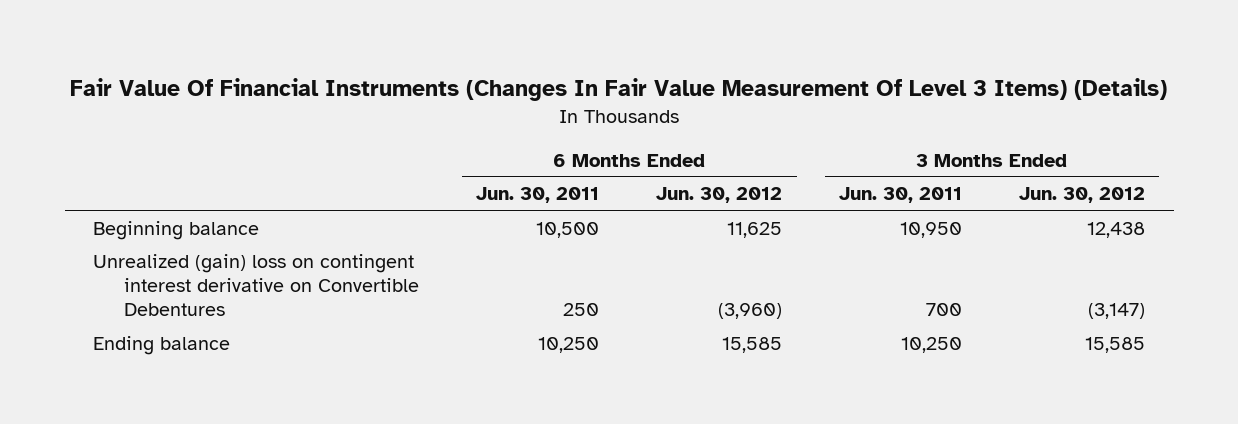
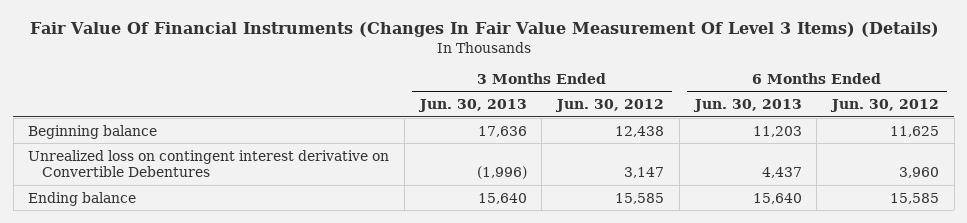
[476,187,600,204] Jun. 30, 2011 -> none
[839,187,963,204] Jun. 30, 2011 -> none
none -> [417,99,527,113] Jun. 30, 2013
none -> [692,99,802,113] Jun. 30, 2013
[93,253,420,317] Unrealized (gain) loss on contingent interest derivative on Convertible Debentures -> [28,149,390,178] Unrealized loss on contingent interest derivative on Convertible Debentures
[718,303,783,320] (3,960) -> [898,167,939,179] 3,960
[1088,303,1146,320] (3,147) -> [624,167,665,179] 3,147

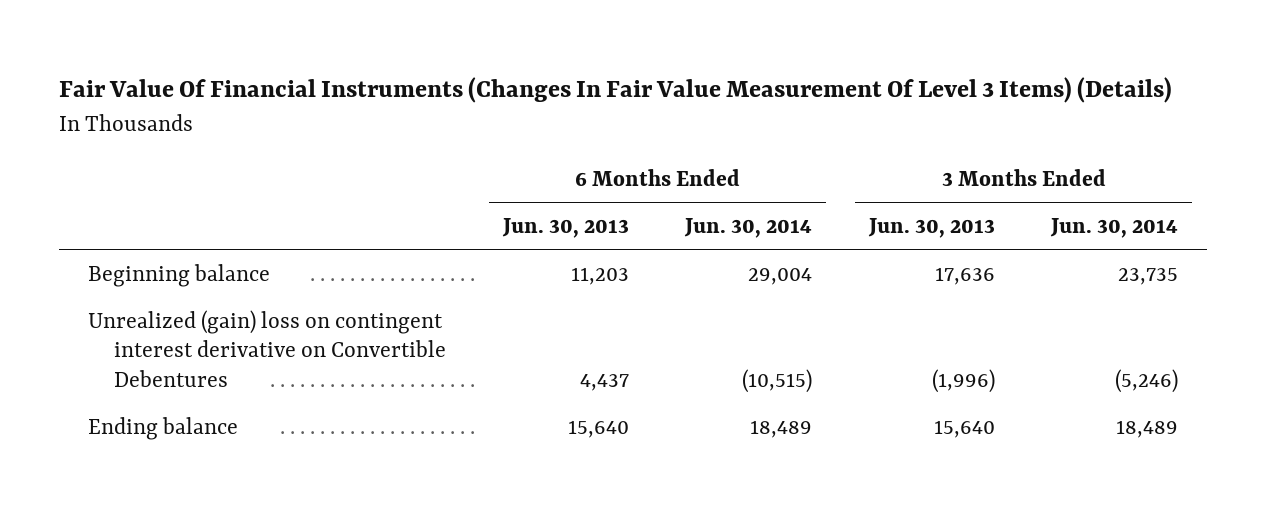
[555,99,665,113] Jun. 30, 2012 -> none
[829,99,939,113] Jun. 30, 2012 -> none
none -> [684,217,813,238] Jun. 30, 2014
none -> [1050,217,1179,238] Jun. 30, 2014
[28,149,390,178] Unrealized loss on contingent interest derivative on Convertible Debentures -> [87,309,447,387] Unrealized (gain) loss on contingent interest derivative on Convertible Debentures

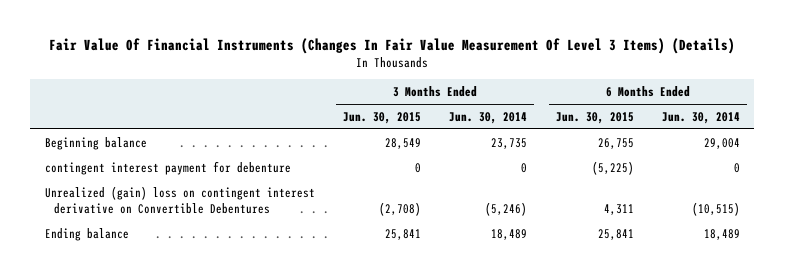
[501,217,629,238] Jun. 30, 2013 -> none
[867,217,995,238] Jun. 30, 2013 -> none
none -> [342,111,421,124] Jun. 30, 2015
none -> [555,111,634,124] Jun. 30, 2015
none -> [44,160,291,175] contingent interest payment for debenture

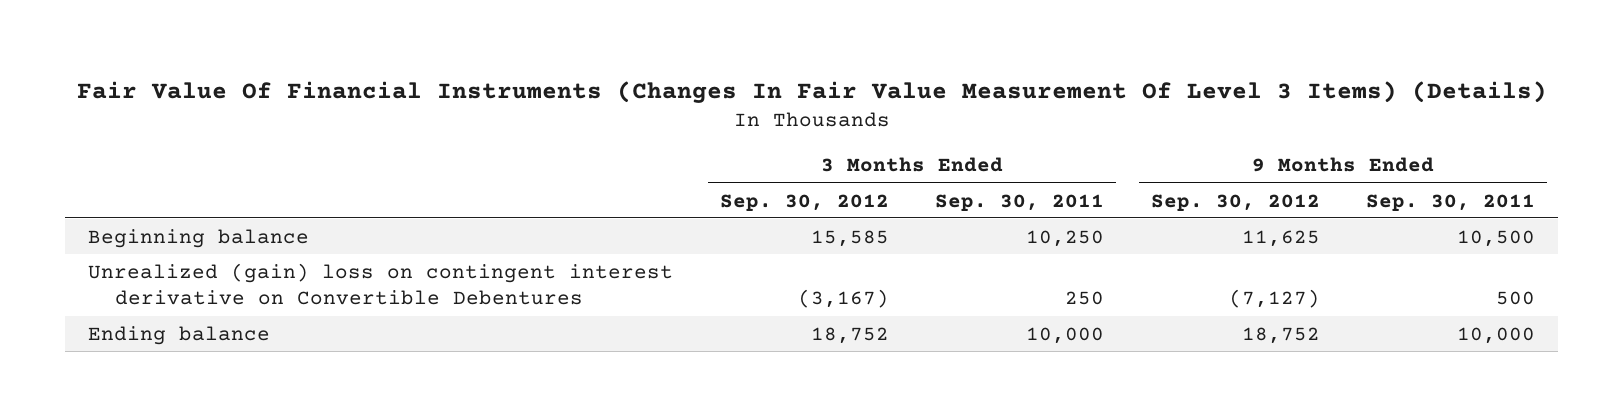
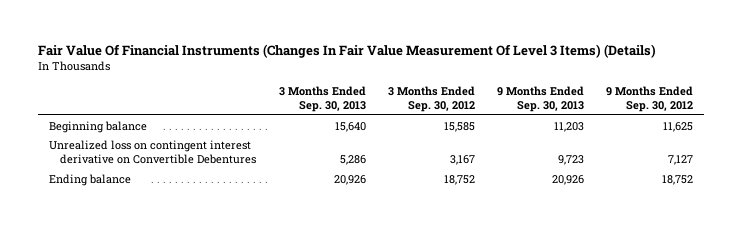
[935,193,1105,211] Sep. 30, 2011 -> none
[1366,193,1536,211] Sep. 30, 2011 -> none
none -> [278,85,366,113] 3 Months Ended Sep. 30, 2013
none -> [497,85,585,113] 9 Months Ended Sep. 30, 2013
[88,262,674,306] Unrealized (gain) loss on contingent interest derivative on Convertible Debentures -> [48,139,257,164] Unrealized loss on contingent interest derivative on Convertible Debentures
[797,289,889,309] (3,167) -> [449,154,475,165] 3,167
[1228,289,1320,309] (7,127) -> [668,154,694,165] 7,127

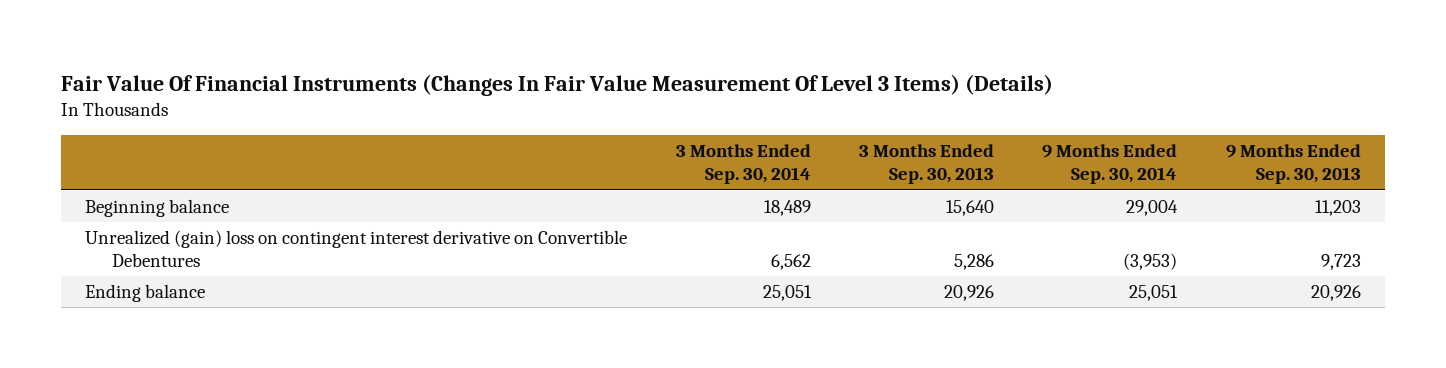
[387,85,475,113] 3 Months Ended Sep. 30, 2012 -> none
[606,85,694,113] 9 Months Ended Sep. 30, 2012 -> none
none -> [675,144,811,185] 3 Months Ended Sep. 30, 2014
none -> [1042,144,1178,185] 9 Months Ended Sep. 30, 2014
[48,139,257,164] Unrealized loss on contingent interest derivative on Convertible Debentures -> [85,230,628,268] Unrealized (gain) loss on contingent interest derivative on Convertible Debentures

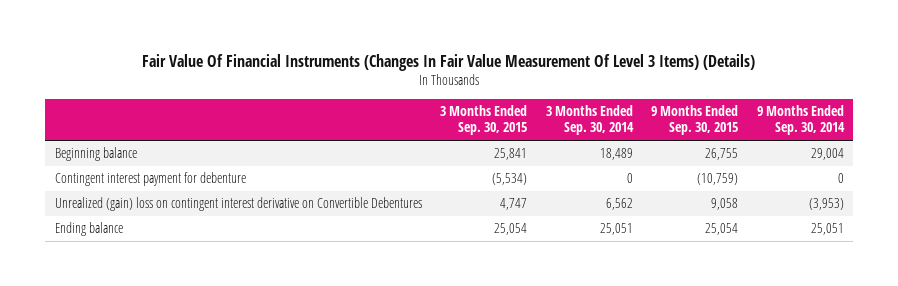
[859,144,995,185] 3 Months Ended Sep. 30, 2013 -> none
[1225,144,1361,185] 9 Months Ended Sep. 30, 2013 -> none
none -> [440,105,528,136] 3 Months Ended Sep. 30, 2015
none -> [651,105,739,136] 9 Months Ended Sep. 30, 2015
none -> [54,172,246,187] Contingent interest payment for debenture

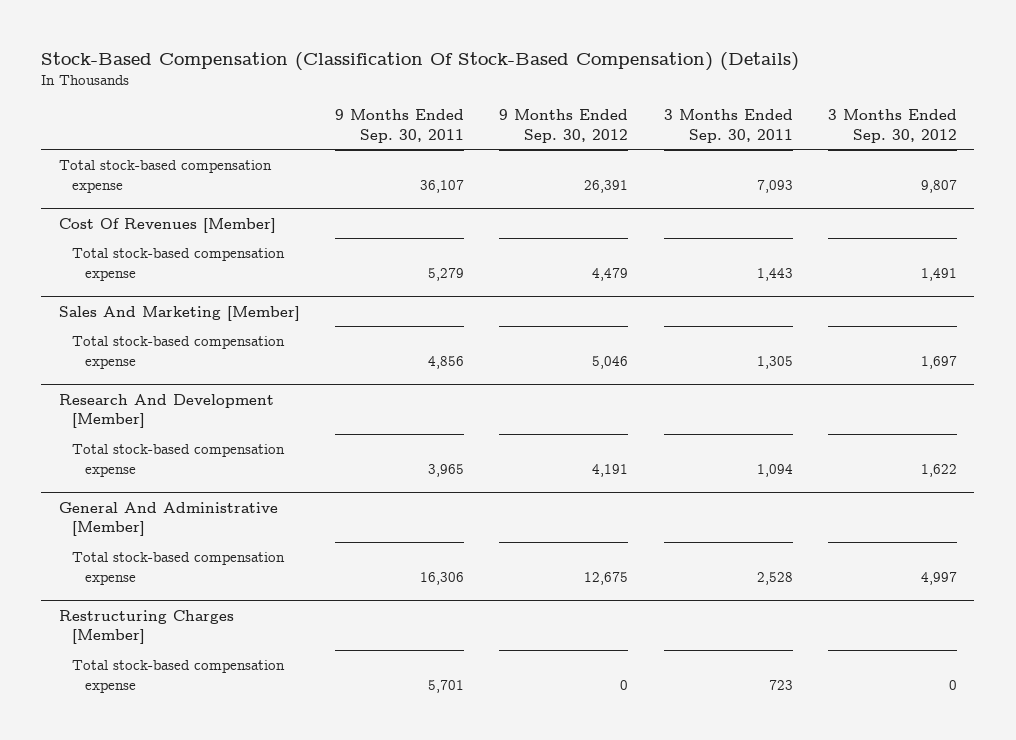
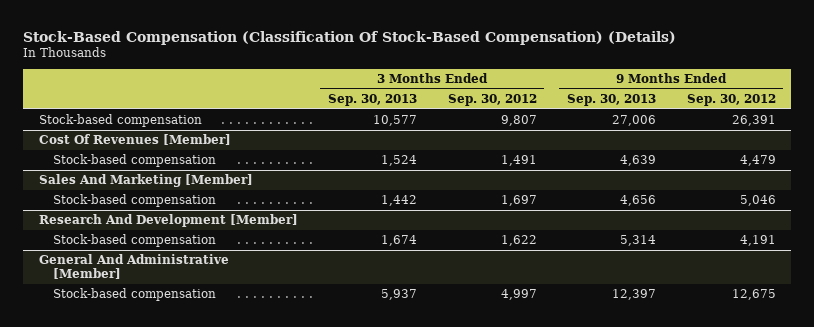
[335,109,465,143] 9 Months Ended Sep. 30, 2011 -> none
[663,109,793,143] 3 Months Ended Sep. 30, 2011 -> none
none -> [328,94,418,107] Sep. 30, 2013
none -> [567,94,657,107] Sep. 30, 2013
[58,159,272,193] Total stock-based compensation expense -> [38,114,202,128] Stock-based compensation
[71,247,285,281] Total stock-based compensation expense -> [52,154,216,168] Stock-based compensation
[71,335,285,369] Total stock-based compensation expense -> [52,194,216,208] Stock-based compensation
[71,443,285,477] Total stock-based compensation expense -> [52,234,216,248] Stock-based compensation
[58,609,234,645] Restructuring Charges [Member] -> none
[71,659,285,693] Total stock-based compensation expense -> none
[71,551,285,585] Total stock-based compensation expense -> [52,288,216,302] Stock-based compensation

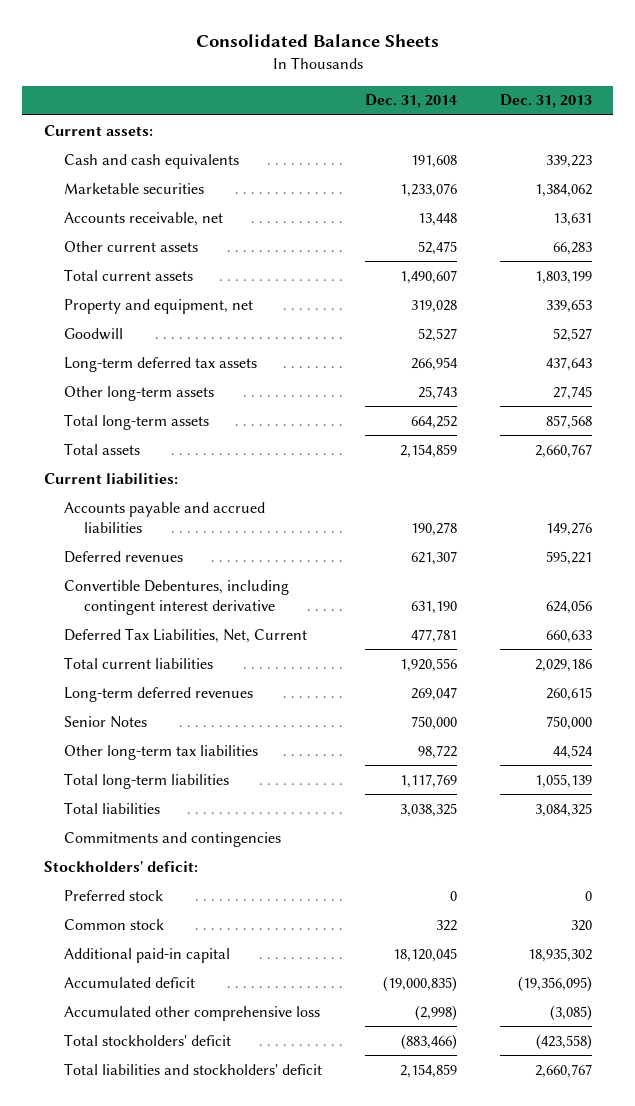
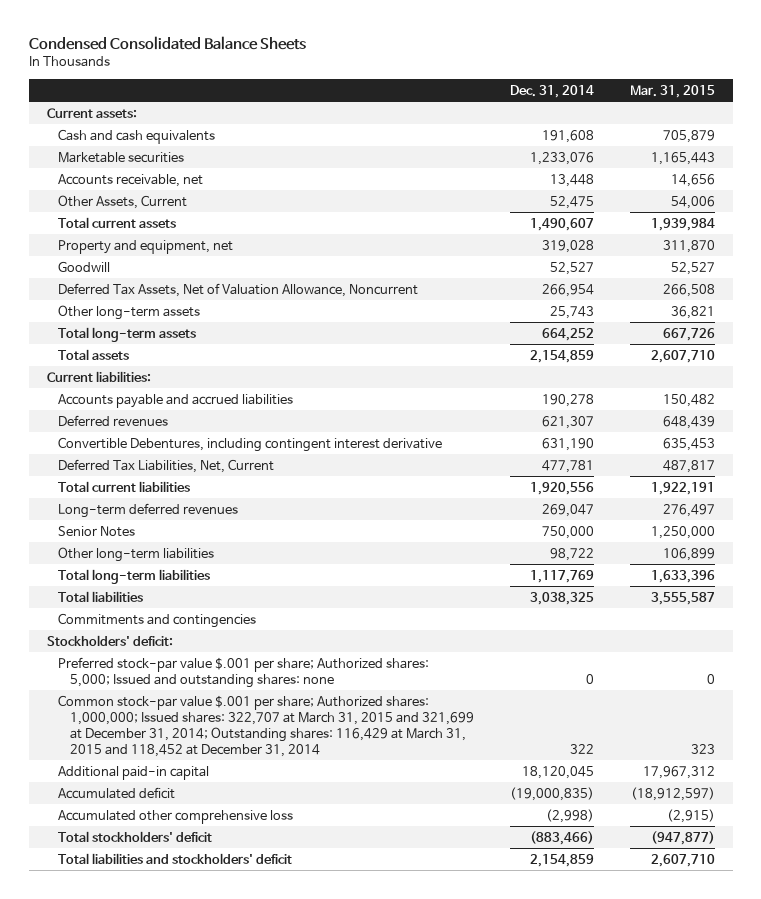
[195,34,439,48] Consolidated Balance Sheets -> [28,35,306,50] Condensed Consolidated Balance Sheets
[499,94,592,109] Dec. 31, 2013 -> none
none -> [629,84,715,98] Mar. 31, 2015
[63,240,198,252] Other current assets -> [58,194,188,209] Other Assets, Current
[63,356,257,372] Long-term deferred tax assets -> [58,282,419,297] Deferred Tax Assets, Net of Valuation Allowance, Noncurrent
[63,744,258,760] Other long-term tax liabilities -> [58,546,215,562] Other long-term liabilities
[63,889,163,901] Preferred stock -> [58,656,430,688] Preferred stock-par value $.001 per share; Authorized shares: 5,000; Issued and outstanding shares: none
[63,918,164,930] Common stock -> [58,694,475,757] Common stock-par value $.001 per share; Authorized shares: 1,000,000; Issued shares: 322,707 at March 31, 2015 and 321,699 at December 31, 2014; Outstanding shares: 116,429 at March 31, 2015 and 118,452 at December 31, 2014

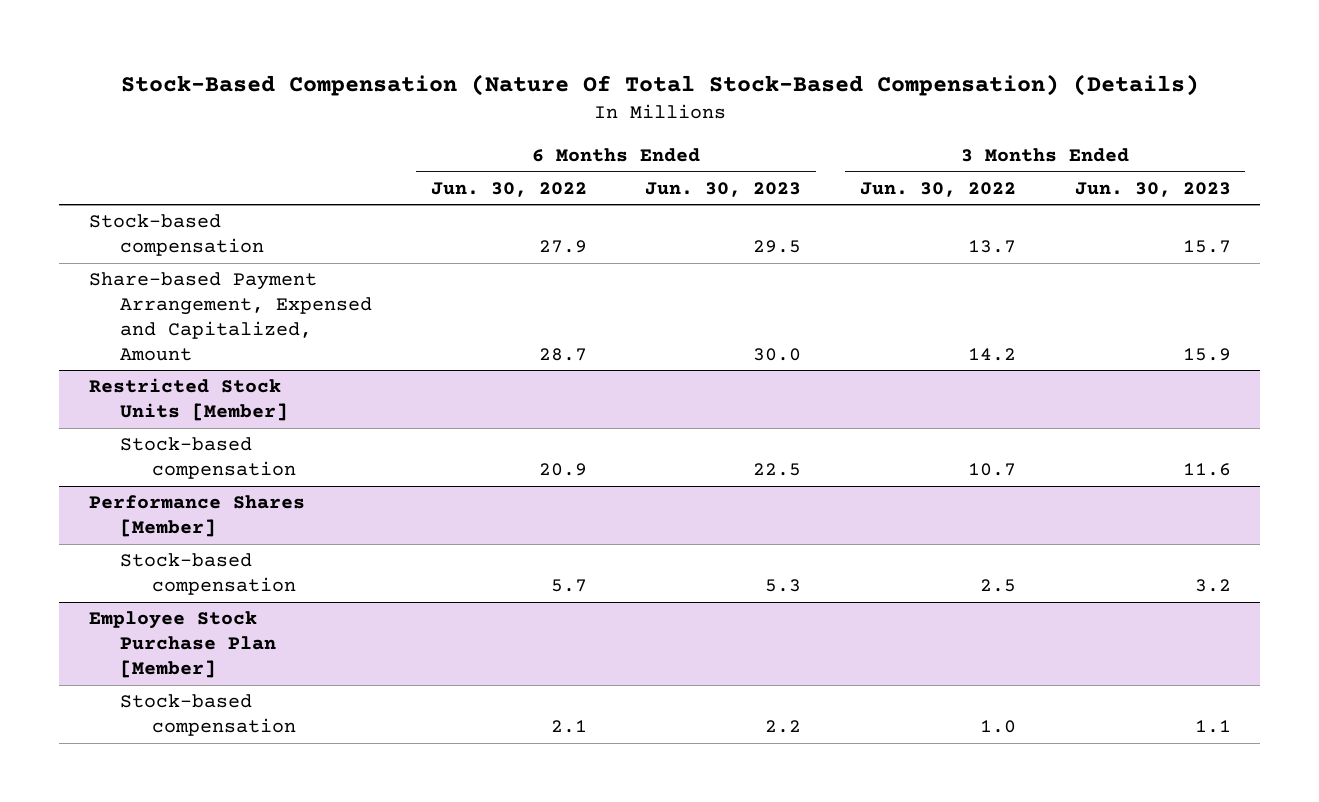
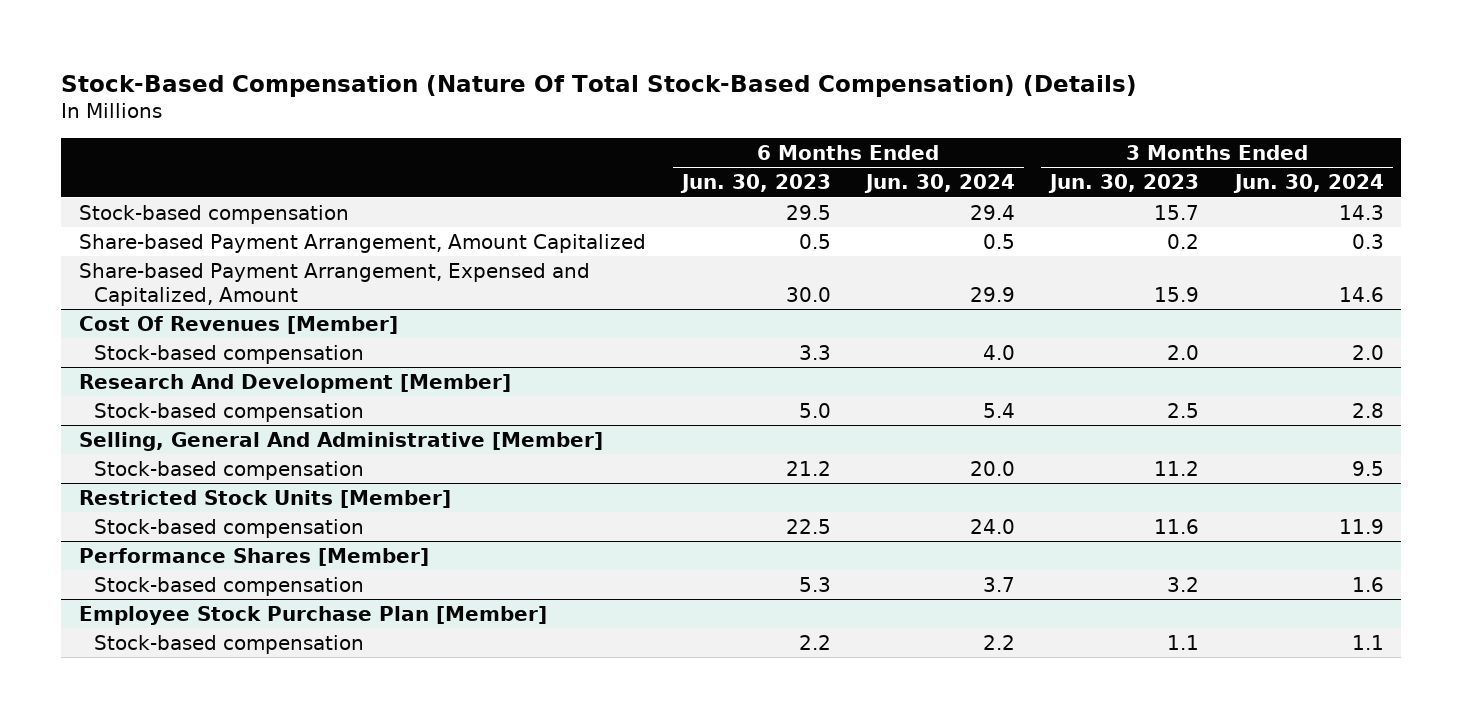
[430,181,587,197] Jun. 30, 2022 -> none
[860,181,1017,197] Jun. 30, 2022 -> none
none -> [863,174,1015,194] Jun. 30, 2024
none -> [1232,174,1384,194] Jun. 30, 2024
none -> [79,233,647,253] Share-based Payment Arrangement, Amount Capitalized
none -> [79,315,399,334] Cost Of Revenues [Member]
none -> [94,344,365,364] Stock-based compensation
none -> [79,373,512,393] Research And Development [Member]
none -> [94,402,365,422] Stock-based compensation
none -> [79,431,604,451] Selling, General And Administrative [Member]
none -> [94,460,365,480] Stock-based compensation

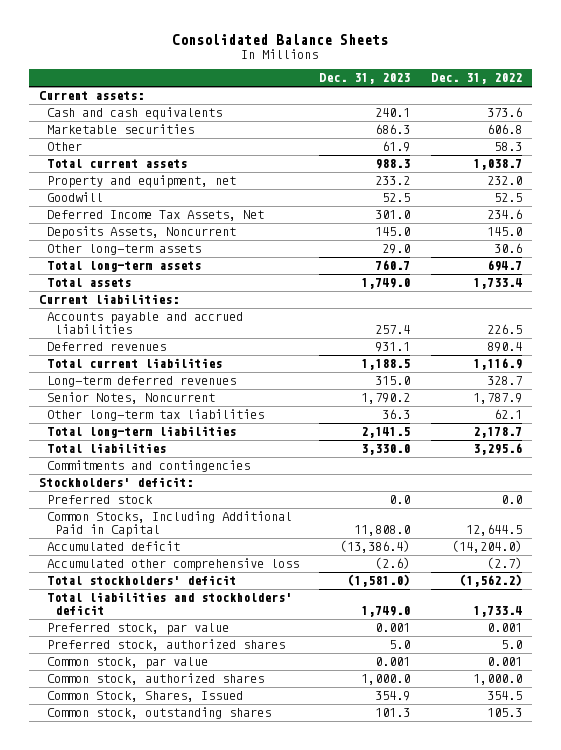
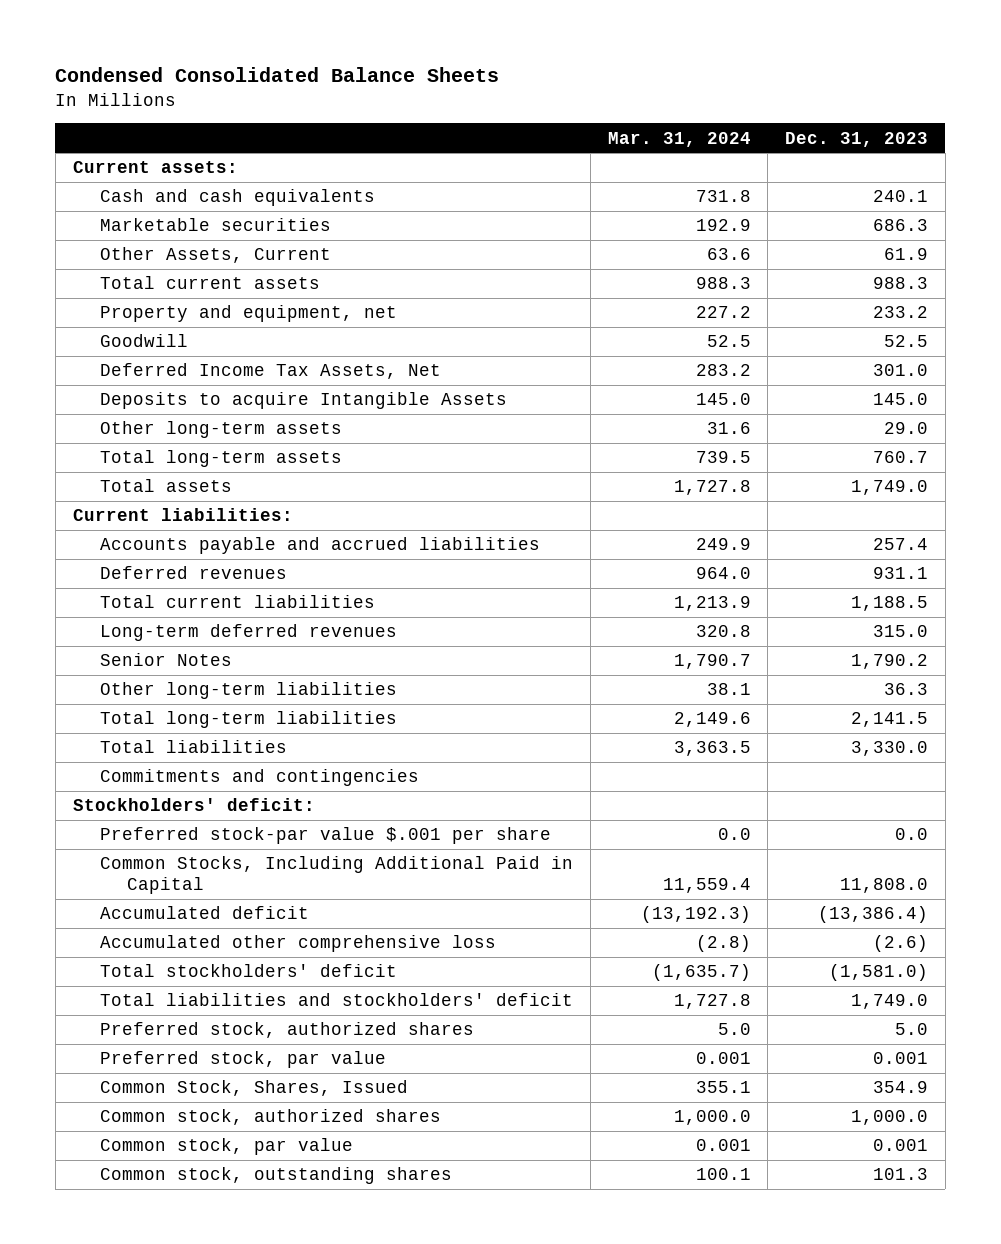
[172,33,389,45] Consolidated Balance Sheets -> [55,67,500,83] Condensed Consolidated Balance Sheets
[430,73,522,85] Dec. 31, 2022 -> none
none -> [607,131,751,147] Mar. 31, 2024
[47,142,83,152] Other -> [99,247,331,264] Other Assets, Current
[47,226,237,240] Deposits Assets, Noncurrent -> [99,392,507,410] Deposits to acquire Intangible Assets
[47,392,216,405] Senior Notes, Noncurrent -> [99,653,232,667] Senior Notes
[47,409,265,422] Other long-term tax liabilities -> [99,682,397,700] Other long-term liabilities
[47,495,154,505] Preferred stock -> [99,827,551,845] Preferred stock-par value $.001 per share
[47,623,230,636] Preferred stock, par value -> [99,1051,386,1069] Preferred stock, par value
[47,673,265,686] Common stock, authorized shares -> [99,1109,441,1126] Common stock, authorized shares
[47,657,209,670] Common stock, par value -> [99,1138,353,1156] Common stock, par value

